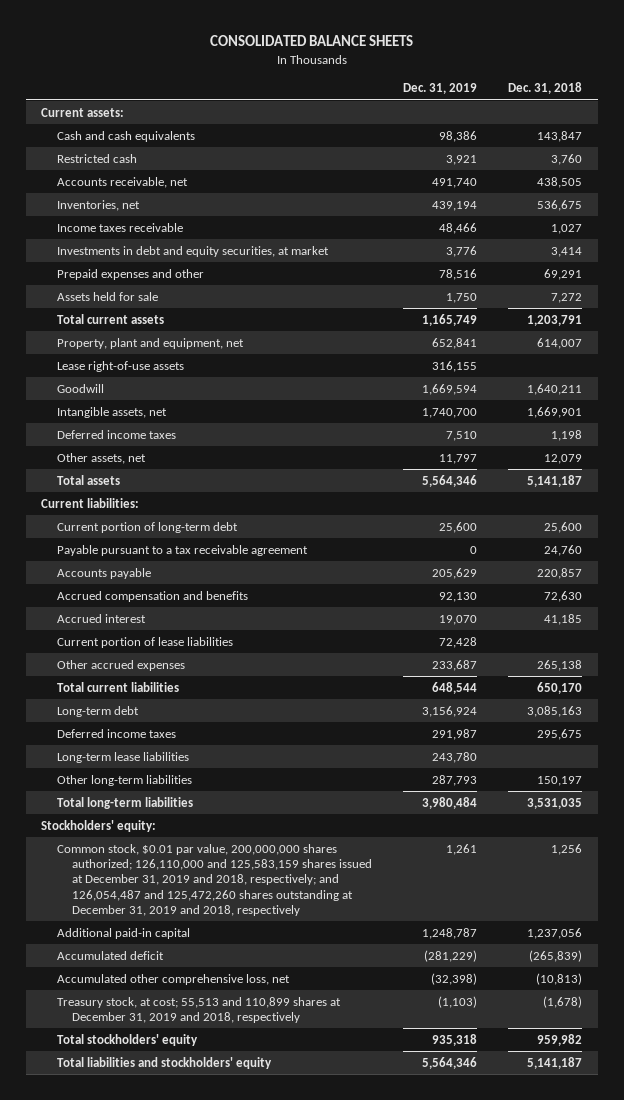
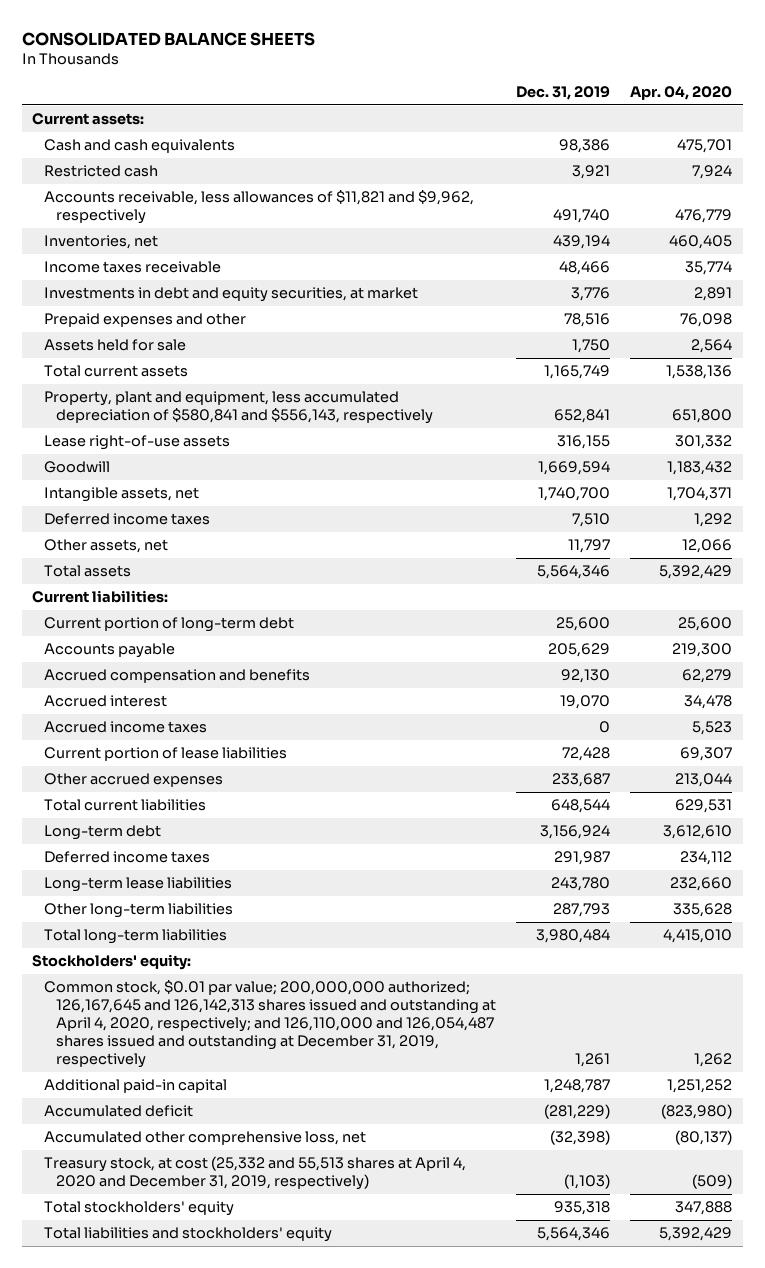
[508,82,583,95] Dec. 31, 2018 -> none
none -> [630,86,733,101] Apr. 04, 2020
[56,176,188,188] Accounts receivable, net -> [44,190,475,225] Accounts receivable, less allowances of $11,821 and $9,962, respectively
[56,337,244,349] Property, plant and equipment, net -> [44,391,433,425] Property, plant and equipment, less accumulated depreciation of $580,841 and $556,143, respectively
[56,544,308,556] Payable pursuant to a tax receivable agreement -> none
none -> [44,721,208,734] Accrued income taxes
[56,843,372,916] Common stock, $0.01 par value, 200,000,000 shares authorized; 126,110,000 and 125,583,159 shares issued at December 31, 2019 and 2018, respectively; and 126,054,487 and 125,472,260 shares outstanding at December 31, 2019 and 2018, respectively -> [44,980,496,1069] Common stock, $0.01 par value; 200,000,000 authorized; 126,167,645 and 126,142,313 shares issued and outstanding at April 4, 2020, respectively; and 126,110,000 and 126,054,487 shares issued and outstanding at December 31, 2019, respectively
[56,996,341,1024] Treasury stock, at cost; 55,513 and 110,899 shares at December 31, 2019 and 2018, respectively -> [44,1156,467,1191] Treasury stock, at cost (25,332 and 55,513 shares at April 4, 2020 and December 31, 2019, respectively)

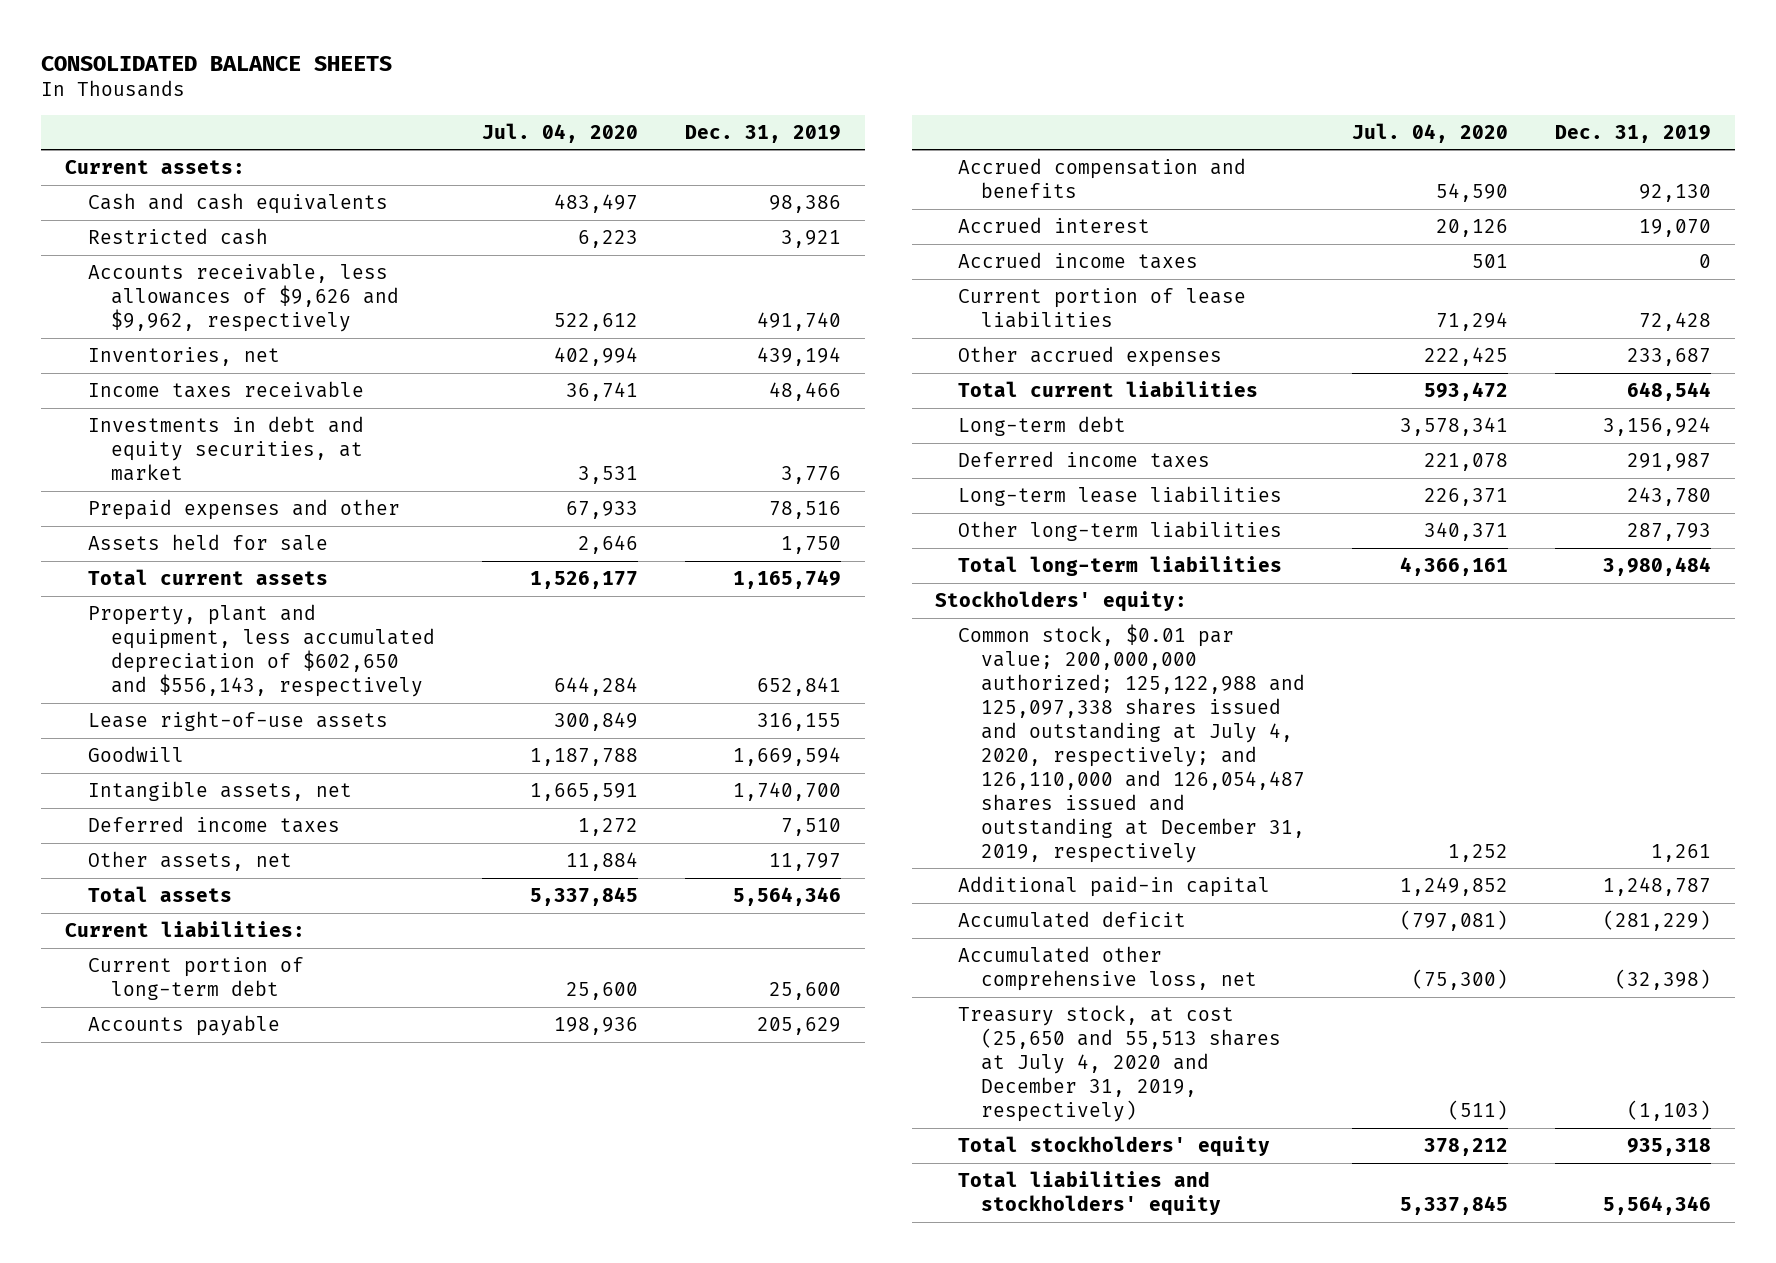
[630,86,733,101] Apr. 04, 2020 -> none
none -> [482,122,639,143] Jul. 04, 2020
[44,190,475,225] Accounts receivable, less allowances of $11,821 and $9,962, respectively -> [88,262,400,332] Accounts receivable, less allowances of $9,626 and $9,962, respectively
[44,391,433,425] Property, plant and equipment, less accumulated depreciation of $580,841 and $556,143, respectively -> [88,603,436,697] Property, plant and equipment, less accumulated depreciation of $602,650 and $556,143, respectively
[44,980,496,1069] Common stock, $0.01 par value; 200,000,000 authorized; 126,167,645 and 126,142,313 shares issued and outstanding at April 4, 2020, respectively; and 126,110,000 and 126,054,487 shares issued and outstanding at December 31, 2019, respectively -> [958,623,1306,863] Common stock, $0.01 par value; 200,000,000 authorized; 125,122,988 and 125,097,338 shares issued and outstanding at July 4, 2020, respectively; and 126,110,000 and 126,054,487 shares issued and outstanding at December 31, 2019, respectively
[44,1156,467,1191] Treasury stock, at cost (25,332 and 55,513 shares at April 4, 2020 and December 31, 2019, respectively) -> [958,1004,1282,1122] Treasury stock, at cost (25,650 and 55,513 shares at July 4, 2020 and December 31, 2019, respectively)

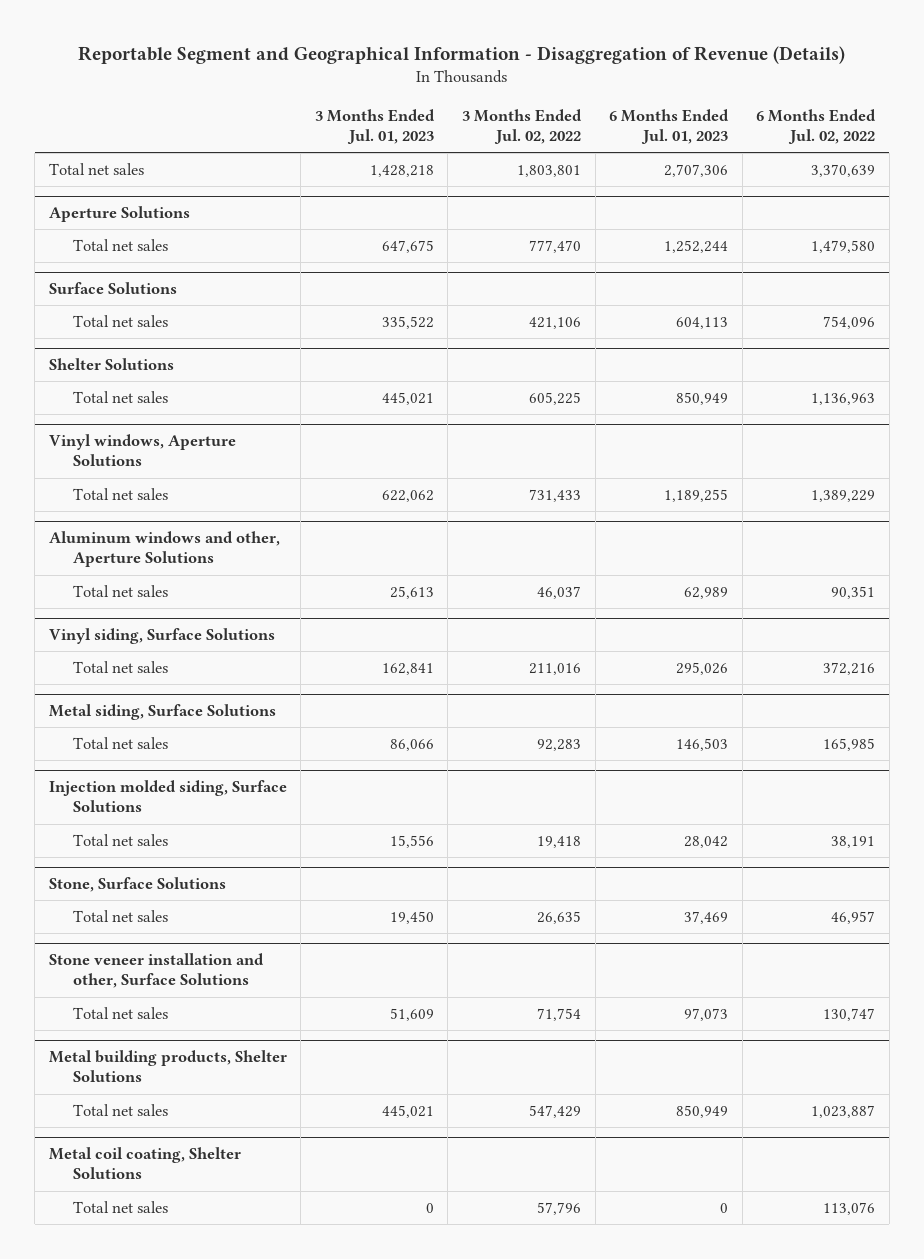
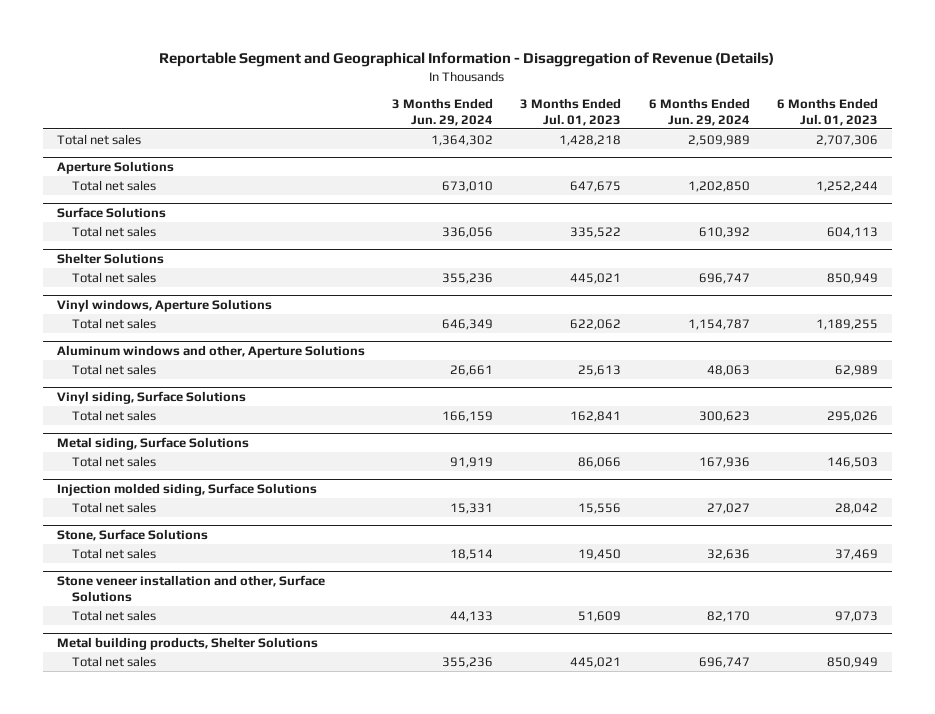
[461,108,582,144] 3 Months Ended Jul. 02, 2022 -> none
[756,108,877,144] 6 Months Ended Jul. 02, 2022 -> none
none -> [391,97,493,126] 3 Months Ended Jun. 29, 2024
none -> [648,97,750,126] 6 Months Ended Jun. 29, 2024
[48,1147,241,1180] Metal coil coating, Shelter Solutions -> none
[73,1200,169,1213] Total net sales -> none

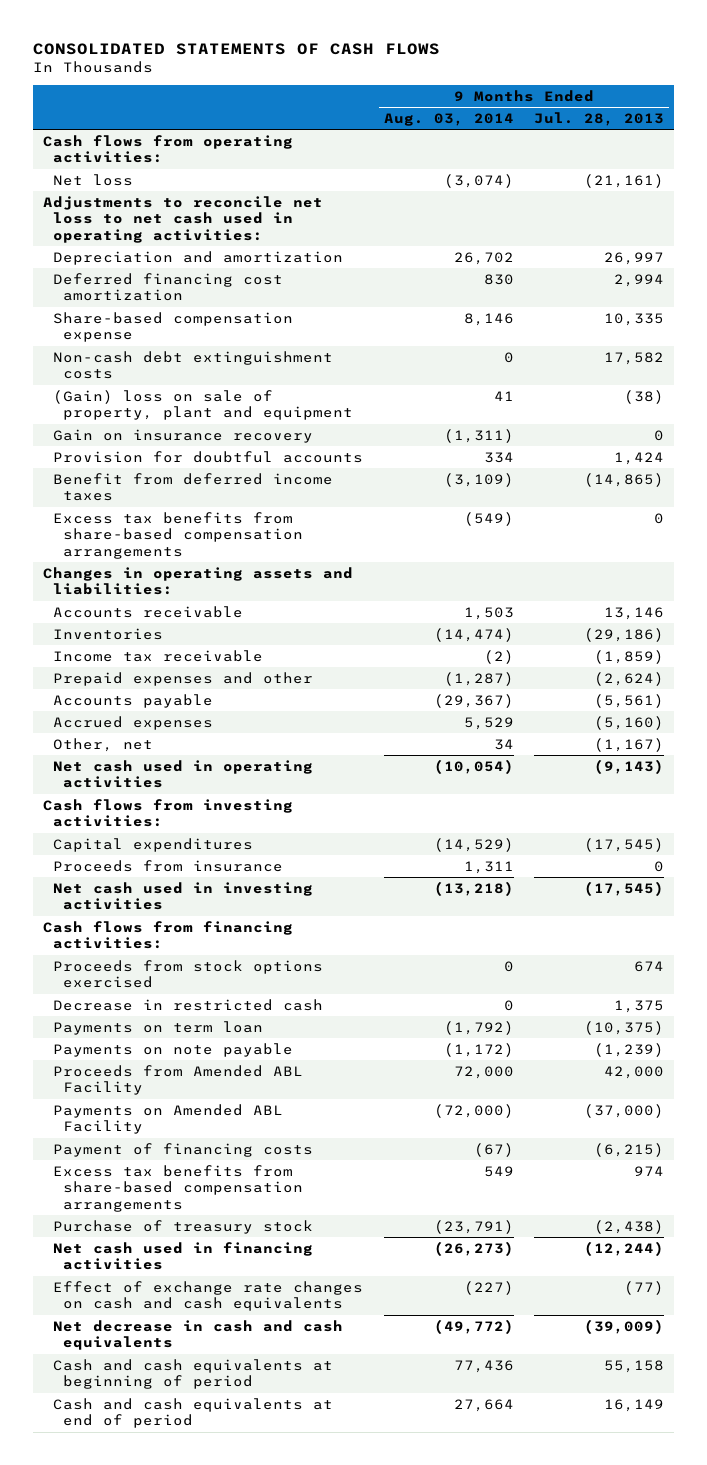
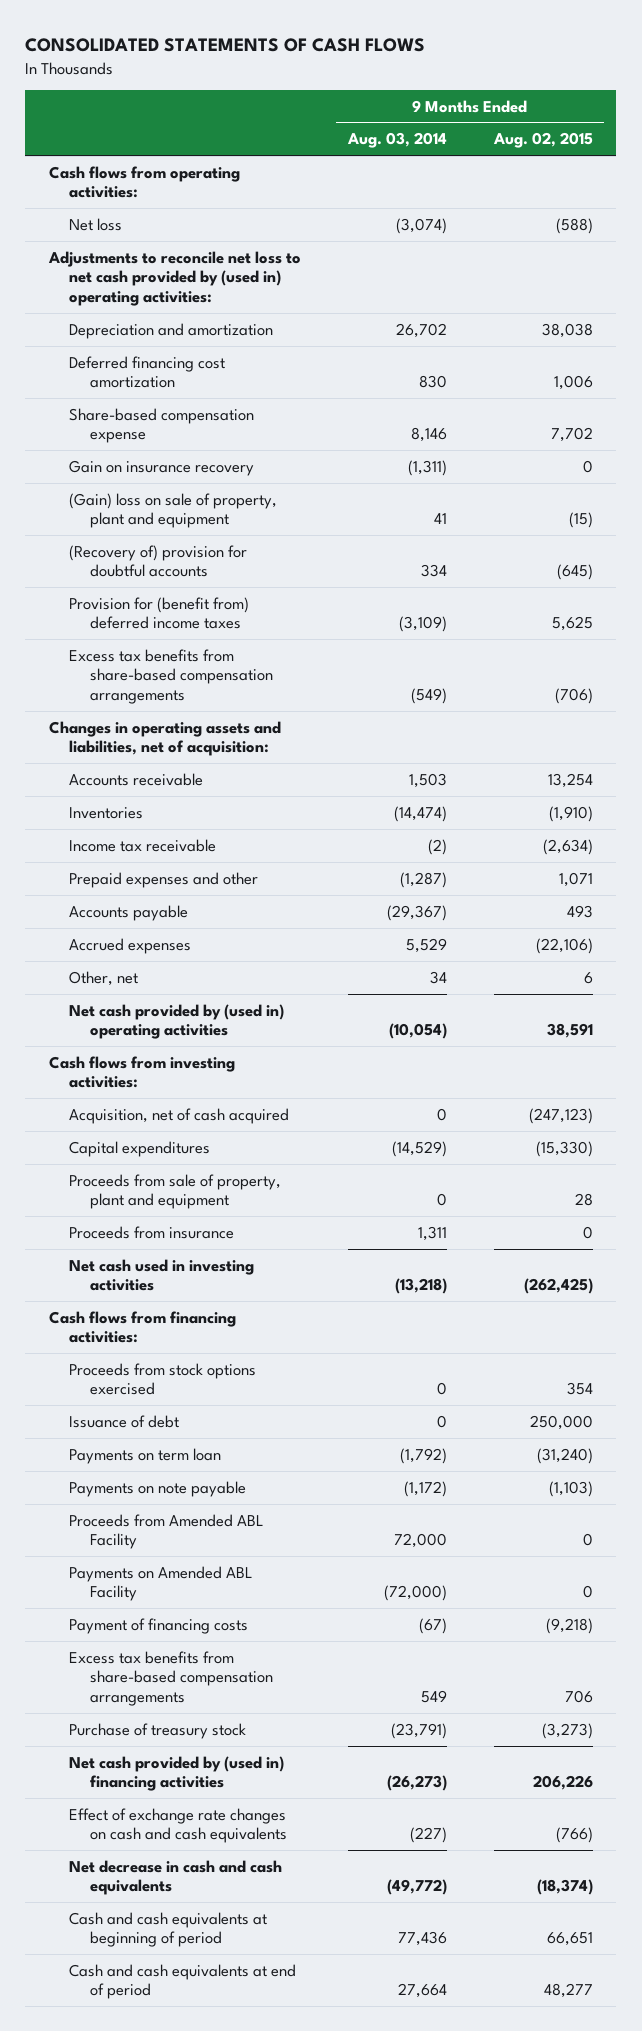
[534,111,665,126] Jul. 28, 2013 -> none
none -> [492,132,593,149] Aug. 02, 2015
[43,195,324,243] Adjustments to reconcile net loss to net cash used in operating activities: -> [47,250,301,307] Adjustments to reconcile net loss to net cash provided by (used in) operating activities:
[53,350,334,380] Non-cash debt extinguishment costs -> none
[53,389,354,421] (Gain) loss on sale of property, plant and equipment -> [69,492,278,529] (Gain) loss on sale of property, plant and equipment
[53,450,364,463] Provision for doubtful accounts -> [69,544,248,578] (Recovery of) provision for doubtful accounts
[53,472,334,502] Benefit from deferred income taxes -> [69,596,250,630] Provision for (benefit from) deferred income taxes
[43,566,354,596] Changes in operating assets and liabilities: -> [48,720,281,757] Changes in operating assets and liabilities, net of acquisition:
[53,759,314,789] Net cash used in operating activities -> [69,1003,285,1040] Net cash provided by (used in) operating activities
none -> [69,1107,290,1124] Acquisition, net of cash acquired
none -> [69,1173,282,1210] Proceeds from sale of property, plant and equipment
[53,998,324,1011] Decrease in restricted cash -> none
none -> [69,1414,180,1428] Issuance of debt
[53,1241,314,1271] Net cash used in financing activities -> [69,1755,285,1792] Net cash provided by (used in) financing activities

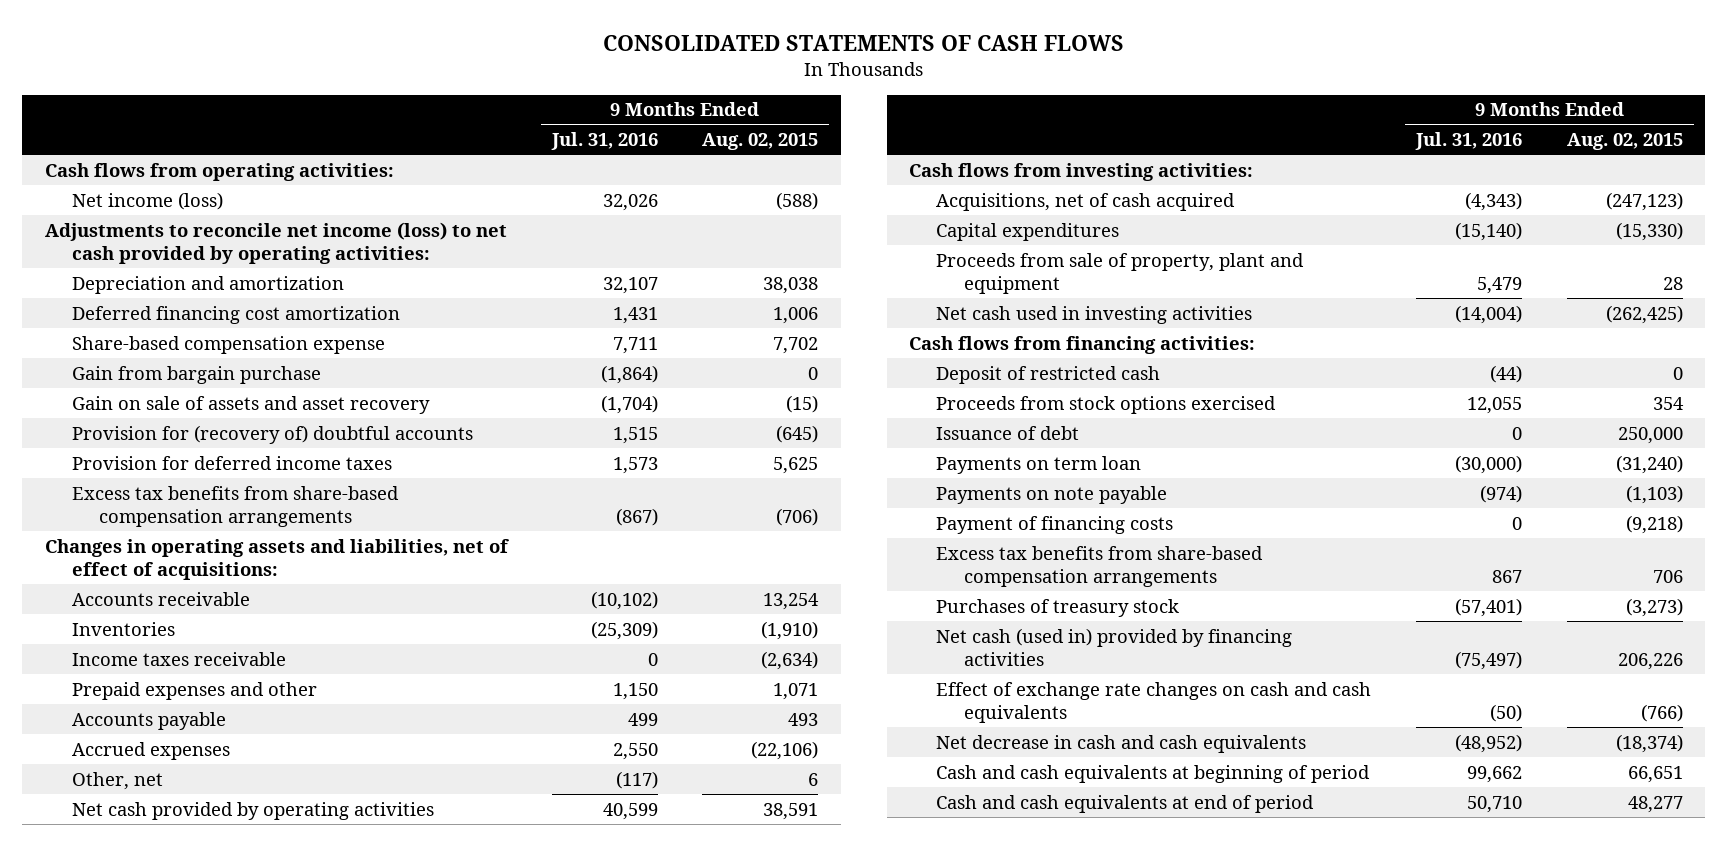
[346,132,447,149] Aug. 03, 2014 -> none
none -> [550,131,658,150] Jul. 31, 2016
[69,217,123,231] Net loss -> [71,191,223,210] Net income (loss)
[47,250,301,307] Adjustments to reconcile net loss to net cash provided by (used in) operating activities: -> [44,221,507,264] Adjustments to reconcile net income (loss) to net cash provided by operating activities:
[69,459,255,476] Gain on insurance recovery -> none
none -> [71,365,321,384] Gain from bargain purchase
[69,492,278,529] (Gain) loss on sale of property, plant and equipment -> [71,395,430,414] Gain on sale of assets and asset recovery
[69,544,248,578] (Recovery of) provision for doubtful accounts -> [71,424,473,444] Provision for (recovery of) doubtful accounts
[69,596,250,630] Provision for (benefit from) deferred income taxes -> [71,455,392,470] Provision for deferred income taxes
[48,720,281,757] Changes in operating assets and liabilities, net of acquisition: -> [44,538,509,580] Changes in operating assets and liabilities, net of effect of acquisitions:
[69,838,217,852] Income tax receivable -> [71,651,286,666] Income taxes receivable
[69,1003,285,1040] Net cash provided by (used in) operating activities -> [71,801,434,820] Net cash provided by operating activities
[69,1107,290,1124] Acquisition, net of cash acquired -> [936,192,1236,211] Acquisitions, net of cash acquired
[69,1225,235,1239] Proceeds from insurance -> none
none -> [936,365,1161,384] Deposit of restricted cash
[69,1513,265,1550] Proceeds from Amended ABL Facility -> none
[69,1565,254,1602] Payments on Amended ABL Facility -> none
[69,1722,247,1739] Purchase of treasury stock -> [936,598,1180,617] Purchases of treasury stock
[69,1755,285,1792] Net cash provided by (used in) financing activities -> [936,627,1293,666] Net cash (used in) provided by financing activities

